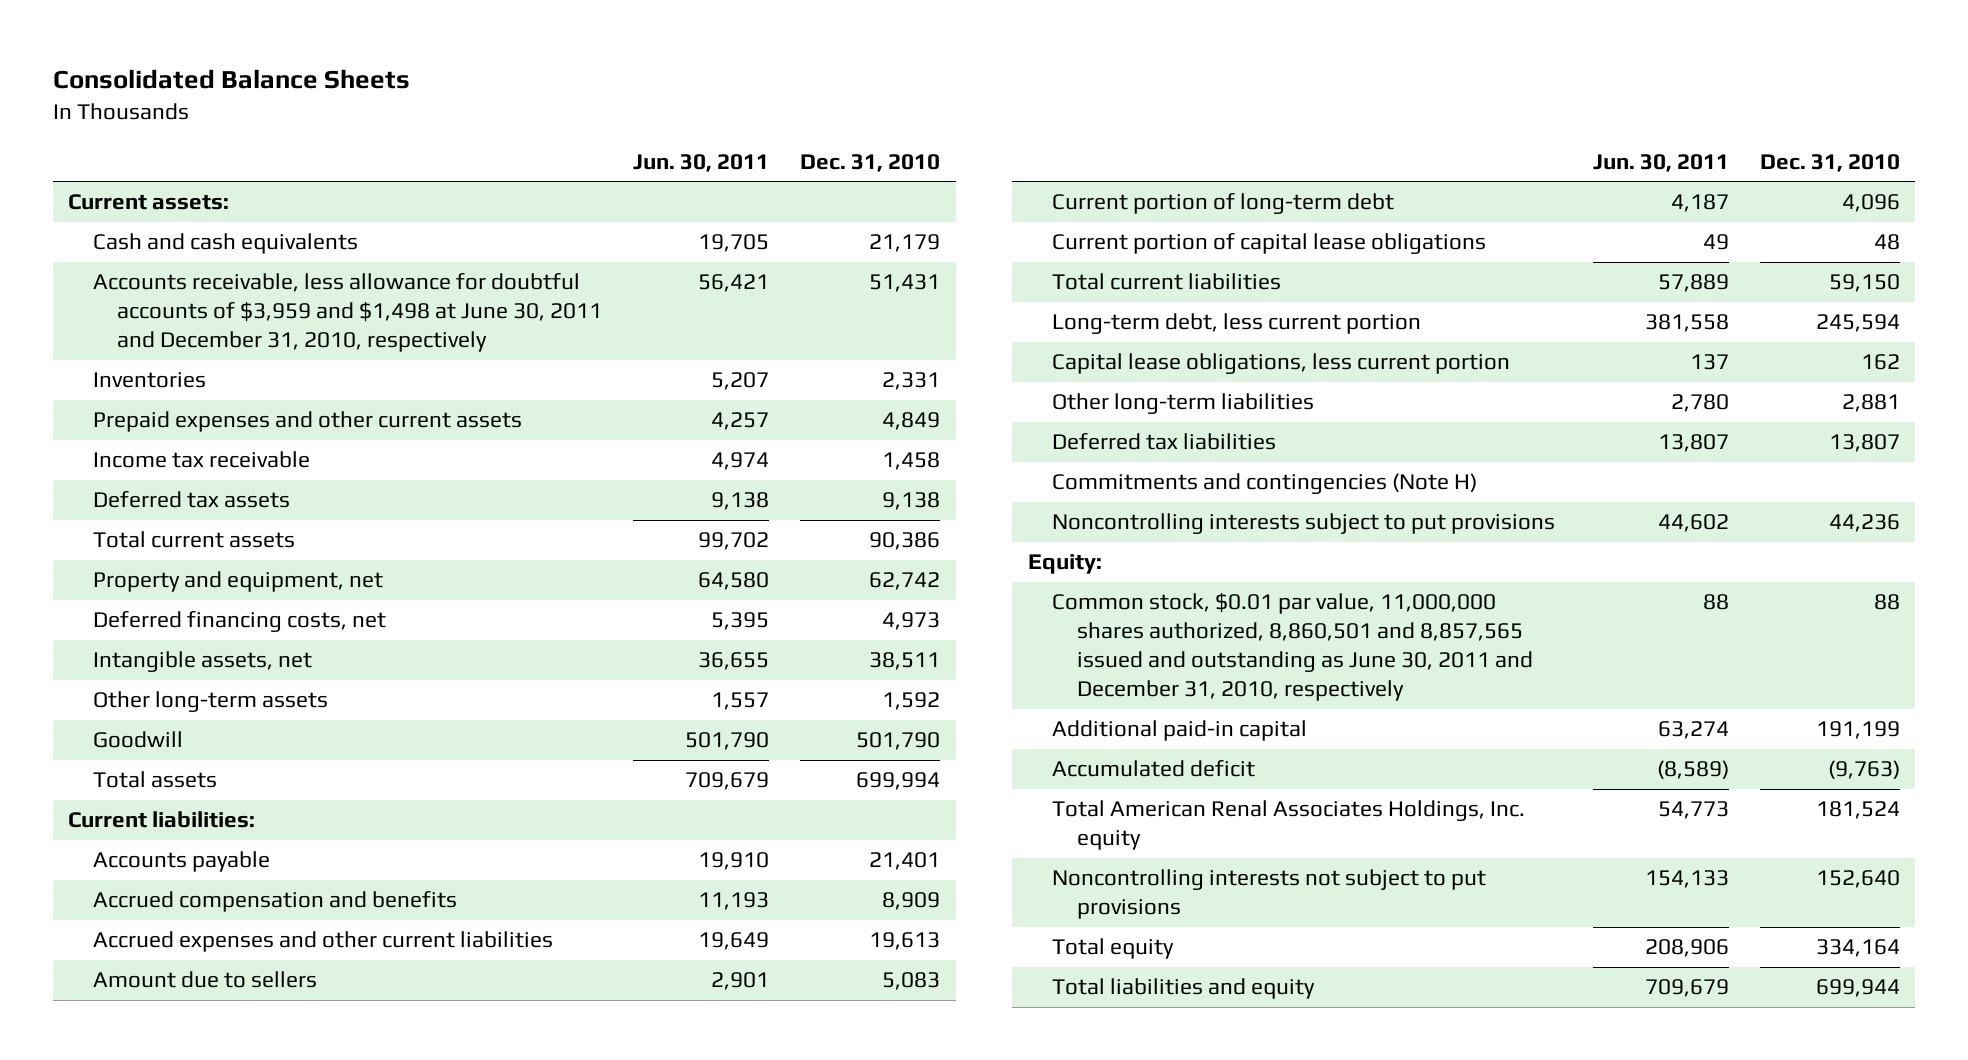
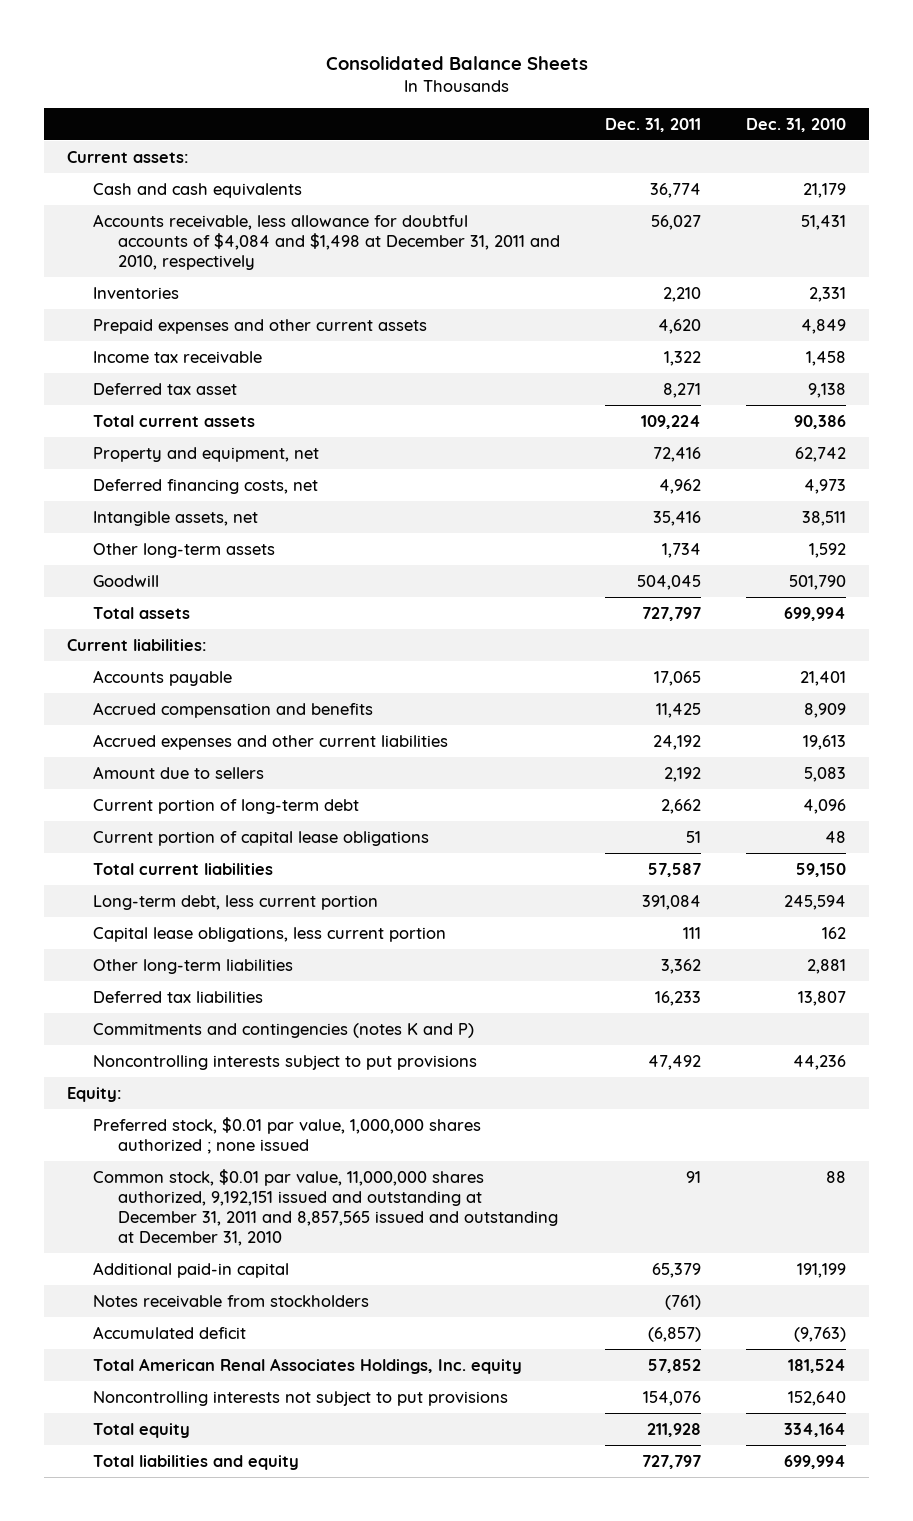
[633,153,770,172] Jun. 30, 2011 -> none
none -> [605,117,702,132] Dec. 31, 2011
[92,273,603,353] Accounts receivable, less allowance for doubtful accounts of $3,959 and $1,498 at June 30, 2011 and December 31, 2010, respectively -> [92,213,561,270] Accounts receivable, less allowance for doubtful accounts of $4,084 and $1,498 at December 31, 2011 and 2010, respectively
[92,491,290,509] Deferred tax assets -> [92,382,237,395] Deferred tax asset
[1052,473,1478,495] Commitments and contingencies (Note H) -> [92,1022,474,1038] Commitments and contingencies (notes K and P)
none -> [92,1116,481,1154] Preferred stock, $0.01 par value, 1,000,000 shares authorized ; none issued
[1052,593,1534,701] Common stock, $0.01 par value, 11,000,000 shares authorized, 8,860,501 and 8,857,565 issued and outstanding as June 30, 2011 and December 31, 2010, respectively -> [92,1168,559,1246] Common stock, $0.01 par value, 11,000,000 shares authorized, 9,192,151 issued and outstanding at December 31, 2011 and 8,857,565 issued and outstanding at December 31, 2010
none -> [92,1294,369,1307] Notes receivable from stockholders
[1815,979,1900,998] 699,944 -> [784,1454,847,1469] 699,994

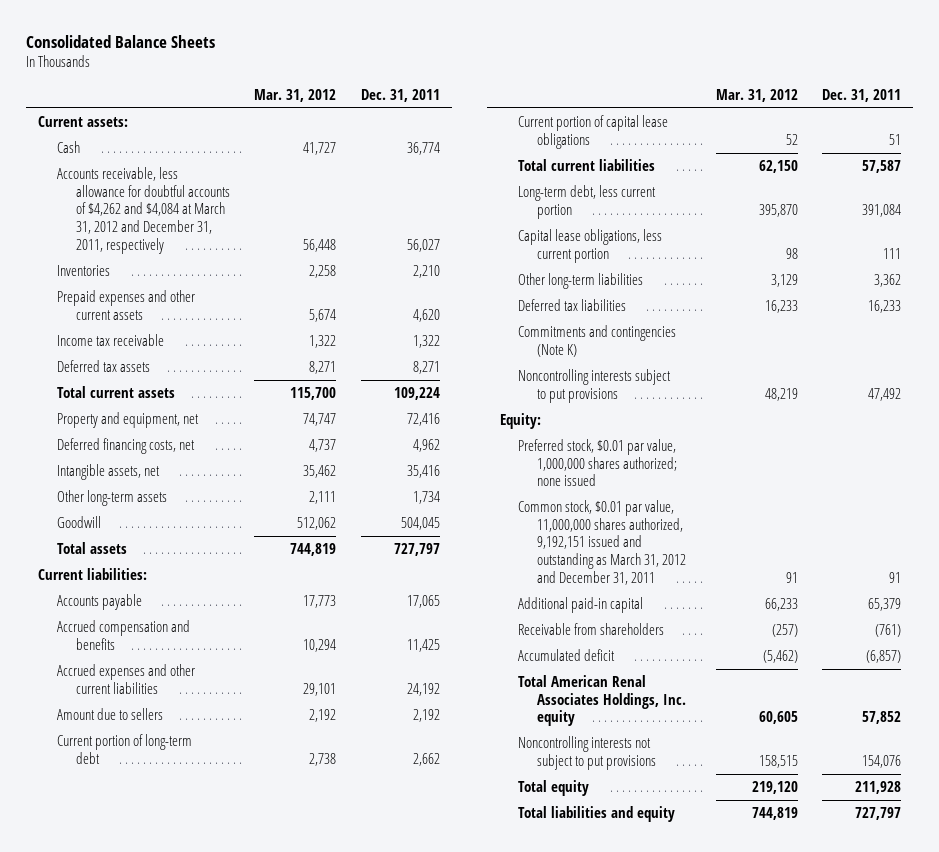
[746,117,847,132] Dec. 31, 2010 -> none
none -> [254,88,337,102] Mar. 31, 2012
[92,182,302,198] Cash and cash equivalents -> [56,141,80,154] Cash
[92,213,561,270] Accounts receivable, less allowance for doubtful accounts of $4,084 and $1,498 at December 31, 2011 and 2010, respectively -> [56,167,230,254] Accounts receivable, less allowance for doubtful accounts of $4,262 and $4,084 at March 31, 2012 and December 31, 2011, respectively
[92,382,237,395] Deferred tax asset -> [56,360,150,373] Deferred tax assets
[92,1022,474,1038] Commitments and contingencies (notes K and P) -> [518,325,677,357] Commitments and contingencies (Note K)
[92,1116,481,1154] Preferred stock, $0.01 par value, 1,000,000 shares authorized ; none issued -> [518,439,678,487] Preferred stock, $0.01 par value, 1,000,000 shares authorized; none issued
[92,1168,559,1246] Common stock, $0.01 par value, 11,000,000 shares authorized, 9,192,151 issued and outstanding at December 31, 2011 and 8,857,565 issued and outstanding at December 31, 2010 -> [518,500,687,585] Common stock, $0.01 par value, 11,000,000 shares authorized, 9,192,151 issued and outstanding as March 31, 2012 and December 31, 2011
[92,1294,369,1307] Notes receivable from stockholders -> [518,623,665,636] Receivable from shareholders

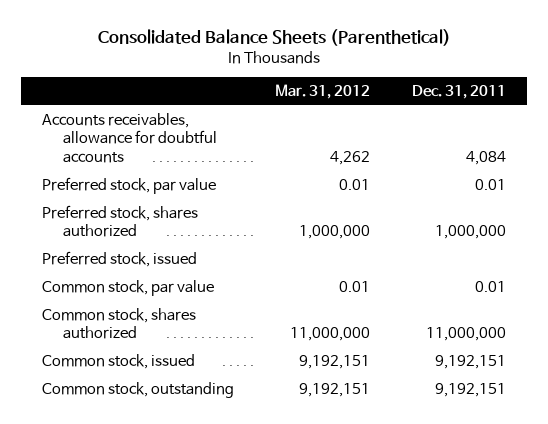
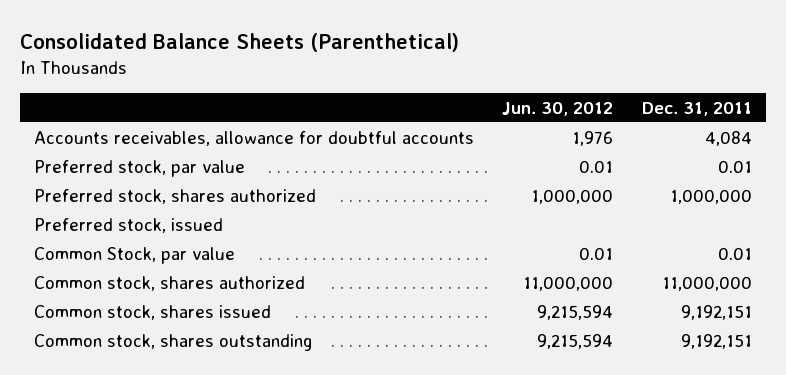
[275,84,371,100] Mar. 31, 2012 -> none
none -> [502,101,614,116] Jun. 30, 2012
[41,280,214,297] Common stock, par value -> [34,246,236,264] Common Stock, par value
[41,354,195,370] Common stock, issued -> [34,304,272,320] Common stock, shares issued
[41,382,234,399] Common stock, outstanding -> [34,333,313,351] Common stock, shares outstanding

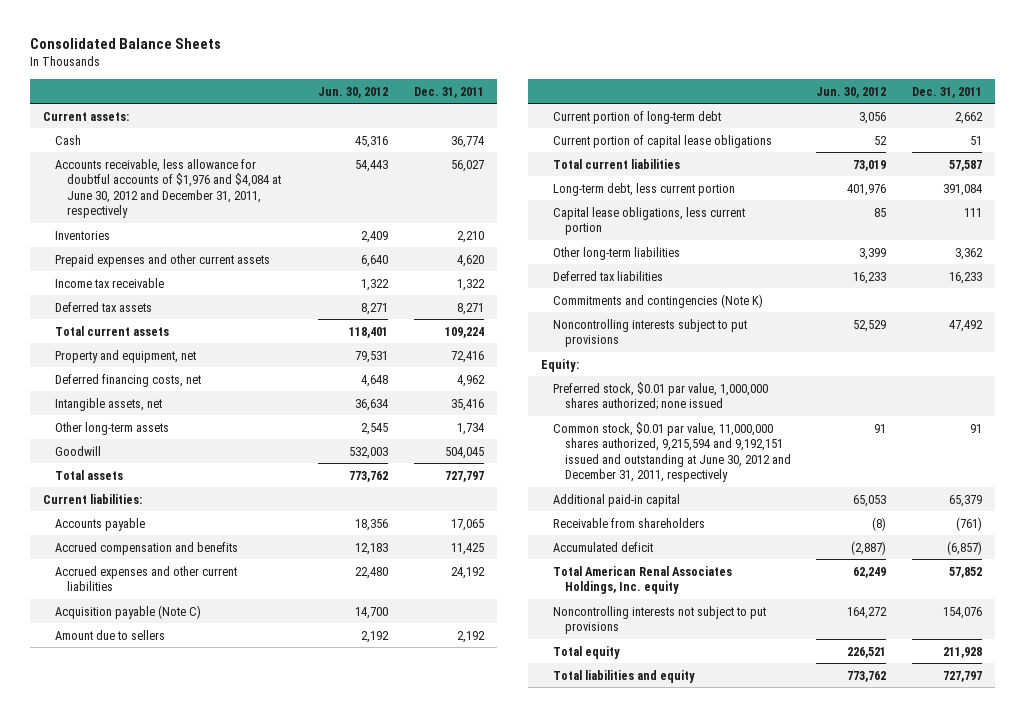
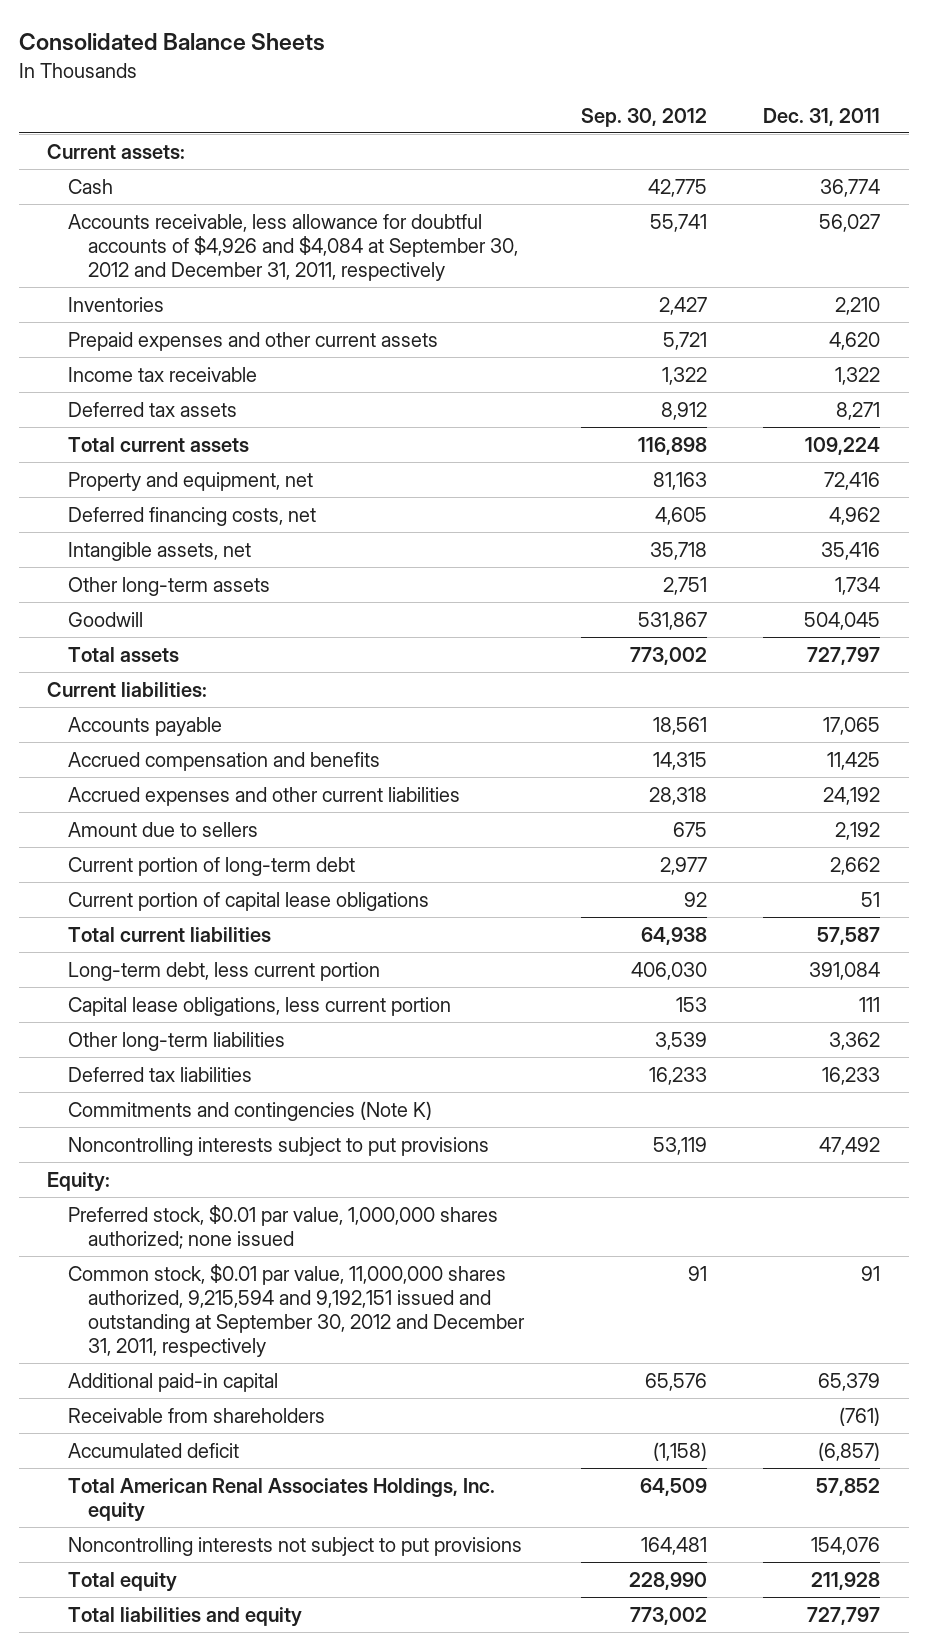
[318,86,389,98] Jun. 30, 2012 -> none
none -> [580,107,707,127] Sep. 30, 2012
[54,158,281,219] Accounts receivable, less allowance for doubtful accounts of $1,976 and $4,084 at June 30, 2012 and December 31, 2011, respectively -> [67,213,518,281] Accounts receivable, less allowance for doubtful accounts of $4,926 and $4,084 at September 30, 2012 and December 31, 2011, respectively
[54,604,201,619] Acquisition payable (Note C) -> none
[552,421,791,483] Common stock, $0.01 par value, 11,000,000 shares authorized, 9,215,594 and 9,192,151 issued and outstanding at June 30, 2012 and December 31, 2011, respectively -> [67,1263,525,1357] Common stock, $0.01 par value, 11,000,000 shares authorized, 9,215,594 and 9,192,151 issued and outstanding at September 30, 2012 and December 31, 2011, respectively

